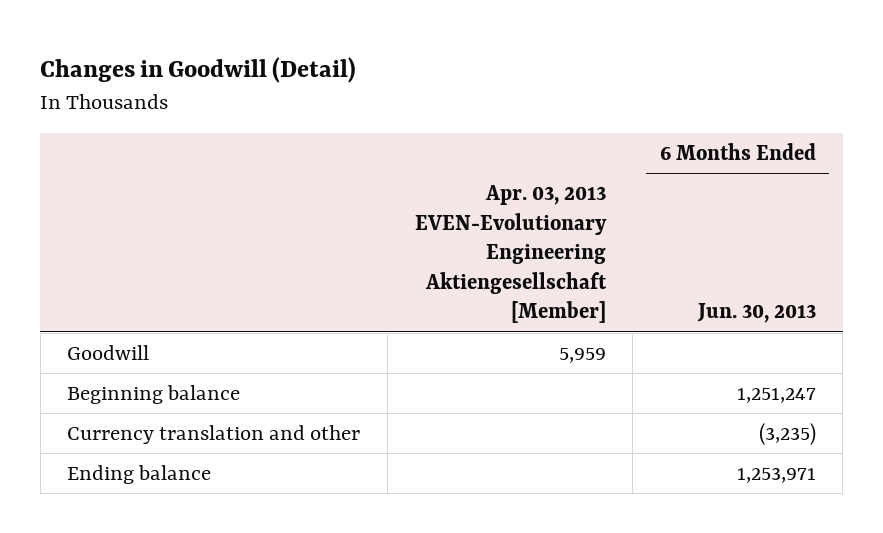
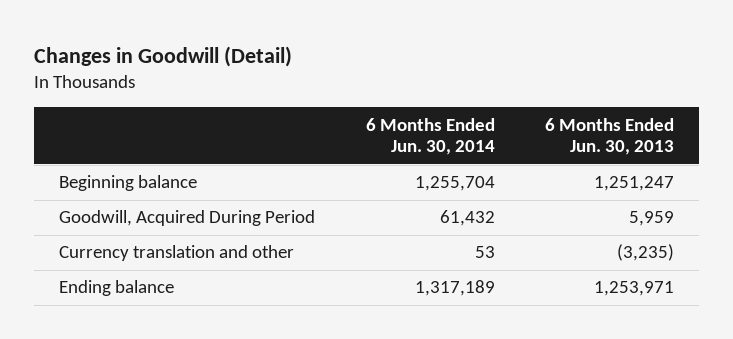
[414,184,607,324] Apr. 03, 2013 EVEN-Evolutionary Engineering Aktiengesellschaft [Member] -> none
none -> [365,117,495,156] 6 Months Ended Jun. 30, 2014
[67,344,150,360] Goodwill -> none
none -> [59,210,316,227] Goodwill, Acquired During Period

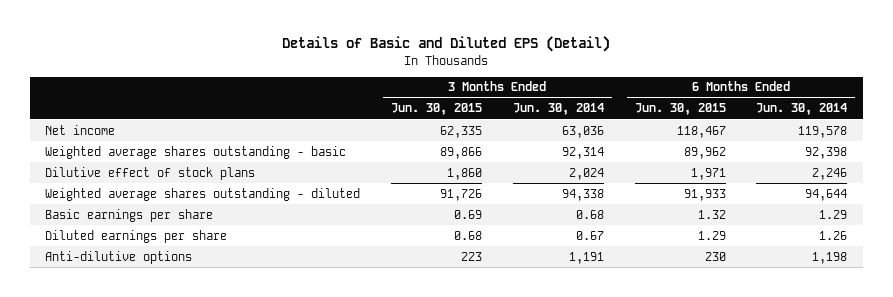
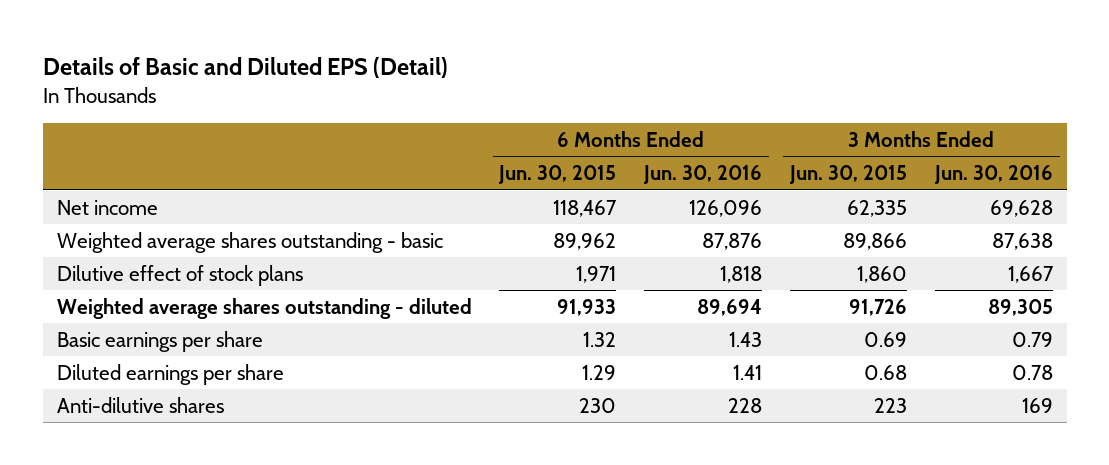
[512,103,604,116] Jun. 30, 2014 -> none
[756,103,848,116] Jun. 30, 2014 -> none
none -> [643,165,763,185] Jun. 30, 2016
none -> [933,165,1053,185] Jun. 30, 2016
[45,250,193,264] Anti-dilutive options -> [56,396,224,413] Anti-dilutive shares

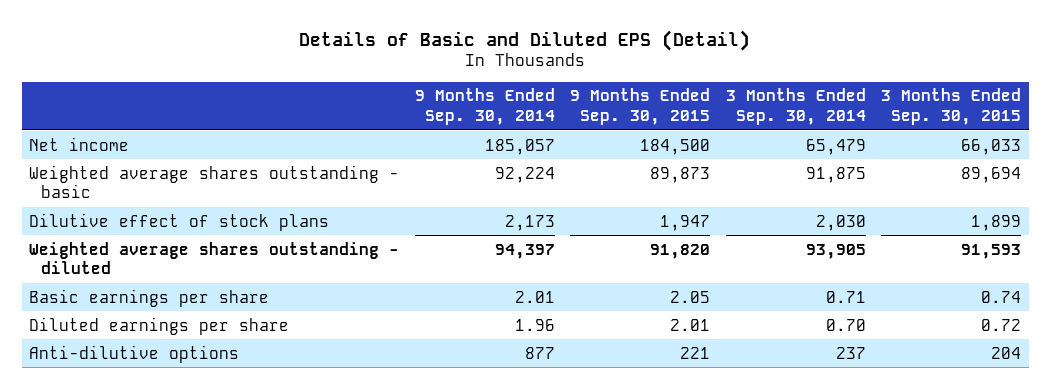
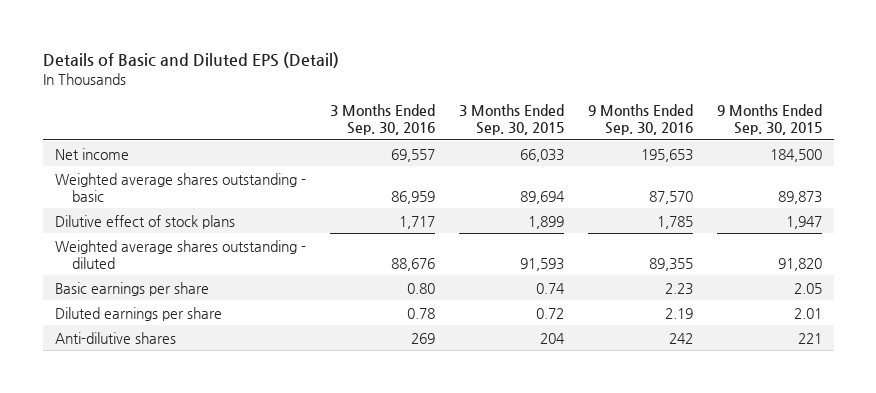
[414,88,555,125] 9 Months Ended Sep. 30, 2014 -> none
[725,88,866,125] 3 Months Ended Sep. 30, 2014 -> none
none -> [329,104,435,136] 3 Months Ended Sep. 30, 2016
none -> [587,104,693,136] 9 Months Ended Sep. 30, 2016
[29,344,240,363] Anti-dilutive options -> [54,331,176,344] Anti-dilutive shares

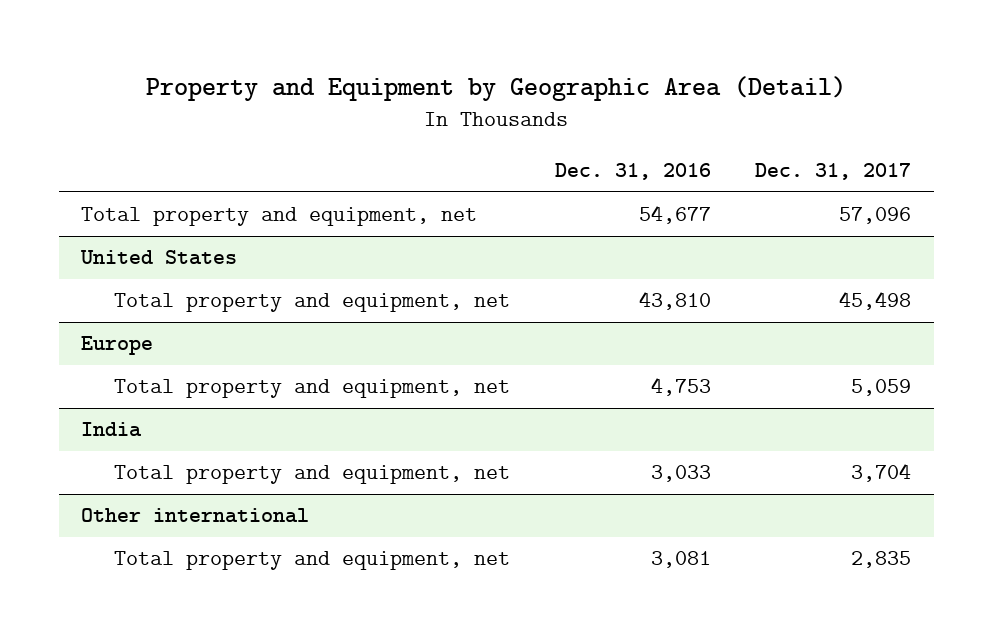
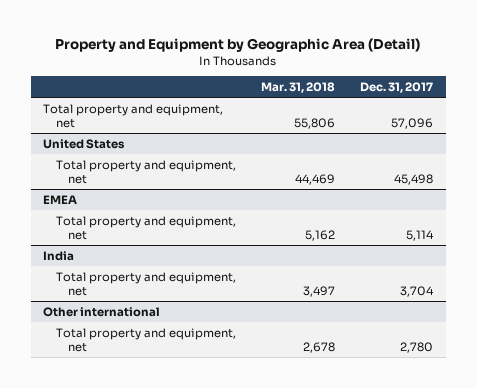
[554,163,711,181] Dec. 31, 2016 -> none
none -> [261,82,336,94] Mar. 31, 2018
[80,336,153,356] Europe -> none
none -> [43,194,78,204] EMEA
[851,379,912,397] 5,059 -> [406,229,435,241] 5,114
[851,551,912,569] 2,835 -> [400,341,434,353] 2,780

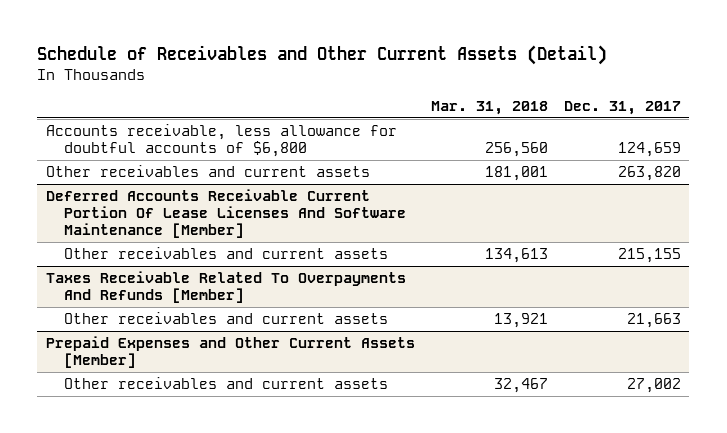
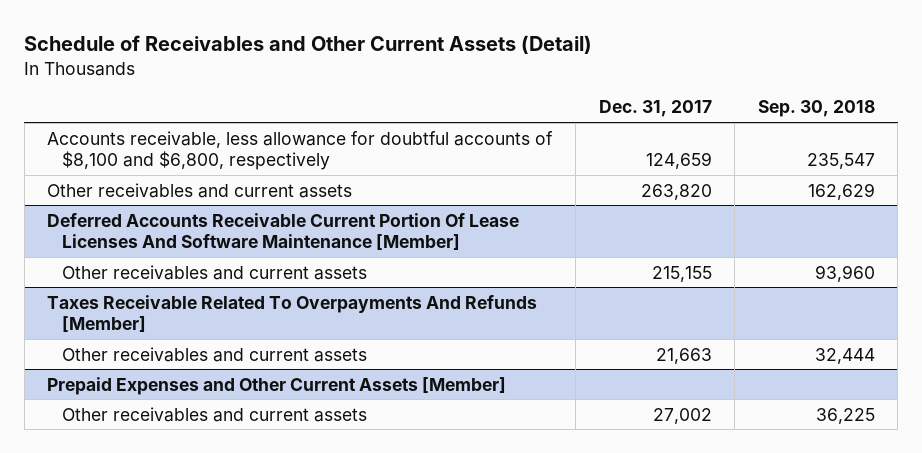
[430,101,548,116] Mar. 31, 2018 -> none
none -> [757,100,875,118] Sep. 30, 2018
[45,124,397,157] Accounts receivable, less allowance for doubtful accounts of $6,800 -> [47,130,554,170] Accounts receivable, less allowance for doubtful accounts of $8,100 and $6,800, respectively

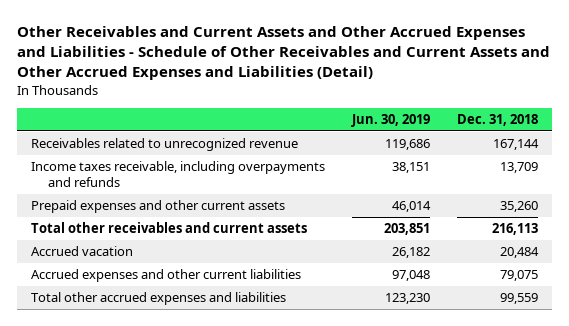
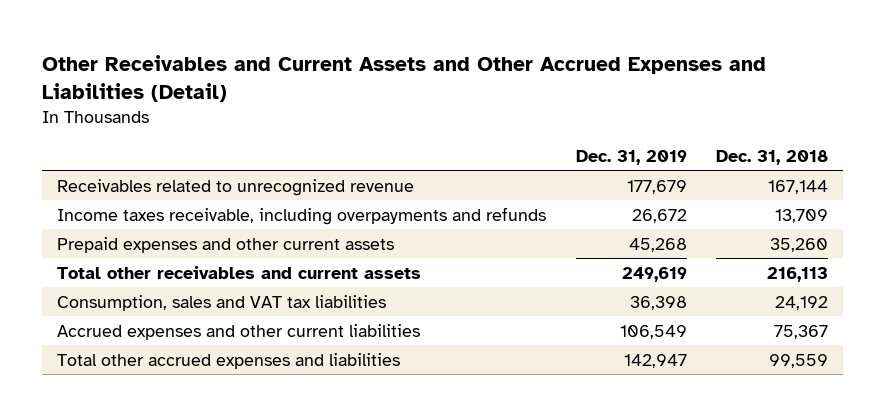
[16,26,550,81] Other Receivables and Current Assets and Other Accrued Expenses and Liabilities - Schedule of Other Receivables and Current Assets and Other Accrued Expenses and Liabilities (Detail) -> [42,54,767,102] Other Receivables and Current Assets and Other Accrued Expenses and Liabilities (Detail)
[350,114,430,128] Jun. 30, 2019 -> none
none -> [575,150,687,166] Dec. 31, 2019
[30,246,133,257] Accrued vacation -> none
none -> [57,294,387,311] Consumption, sales and VAT tax liabilities
[500,270,539,282] 79,075 -> [774,324,829,339] 75,367

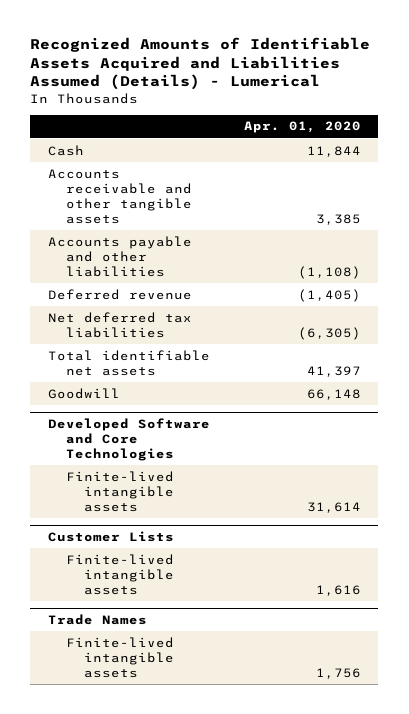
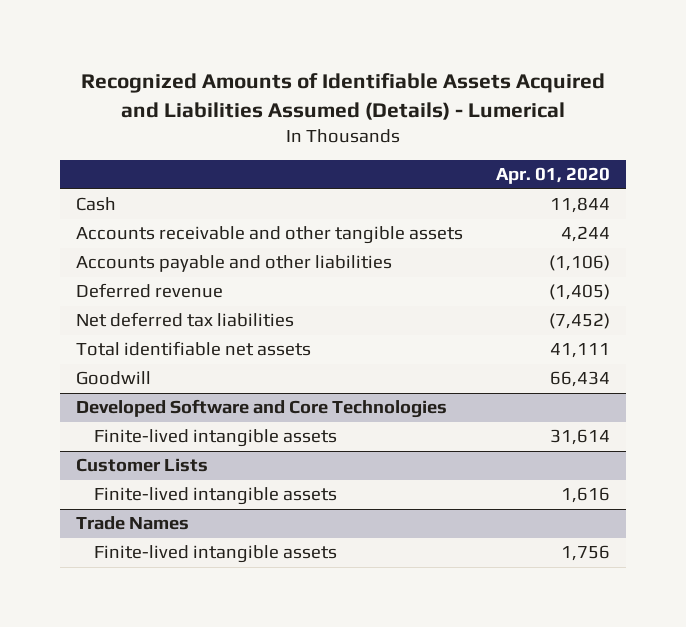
[316,213,362,225] 3,385 -> [560,226,610,243] 4,244
[298,265,362,279] (1,108) -> [548,255,610,272] (1,106)
[298,326,362,340] (6,305) -> [548,313,610,330] (7,452)
[307,365,362,377] 41,397 -> [549,343,610,359] 41,111
[307,388,362,400] 66,148 -> [549,371,610,388] 66,434

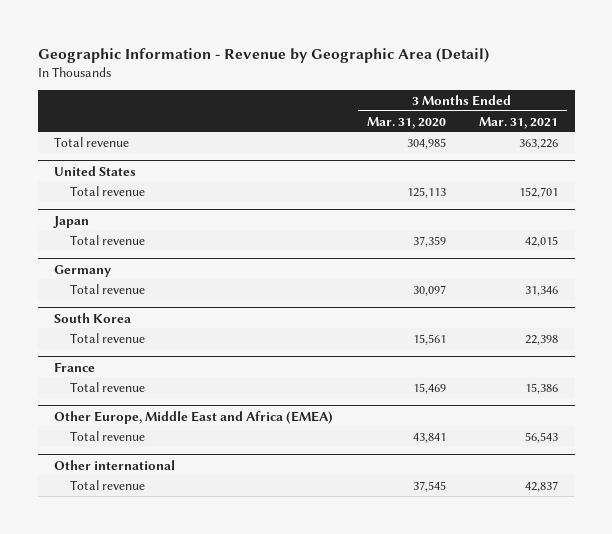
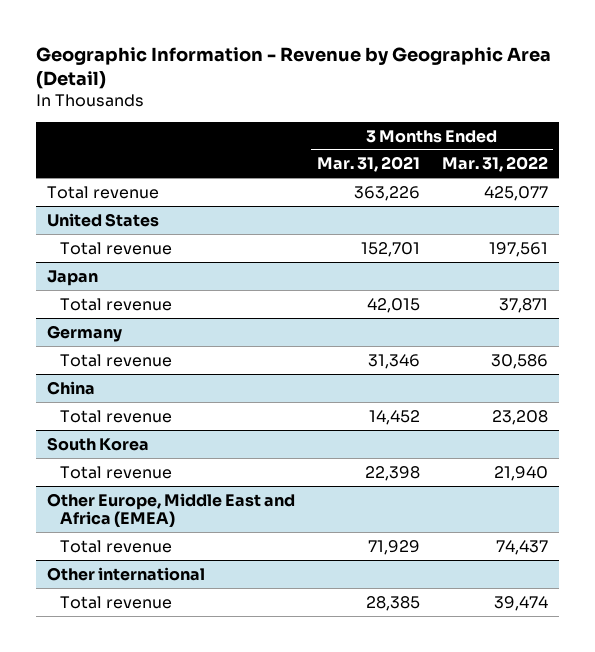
[366,116,446,129] Mar. 31, 2020 -> none
none -> [441,156,548,173] Mar. 31, 2022
none -> [47,380,96,395] China
none -> [59,409,172,423] Total revenue
[54,361,96,372] France -> none
[69,381,145,392] Total revenue -> none
[525,431,559,443] 56,543 -> [367,539,420,555] 71,929
[525,480,559,492] 42,837 -> [365,595,420,611] 28,385

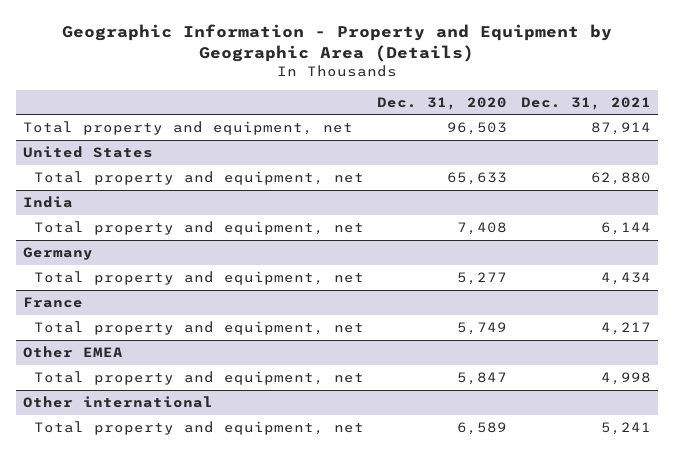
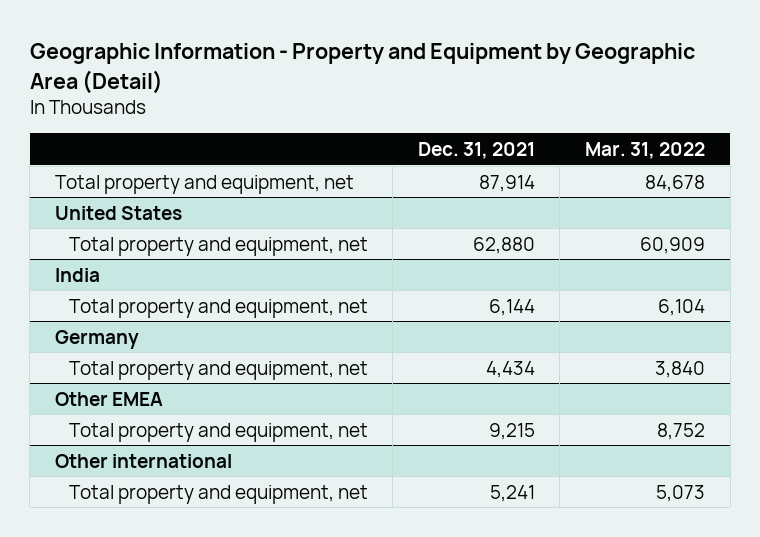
[62,24,613,63] Geographic Information - Property and Equipment by Geographic Area (Details) -> [29,43,695,94] Geographic Information - Property and Equipment by Geographic Area (Detail)
[377,96,508,110] Dec. 31, 2020 -> none
none -> [585,141,706,159] Mar. 31, 2022
[23,297,84,309] France -> none
[33,321,364,336] Total property and equipment, net -> none
[601,372,652,386] 4,998 -> [488,422,535,440] 9,215

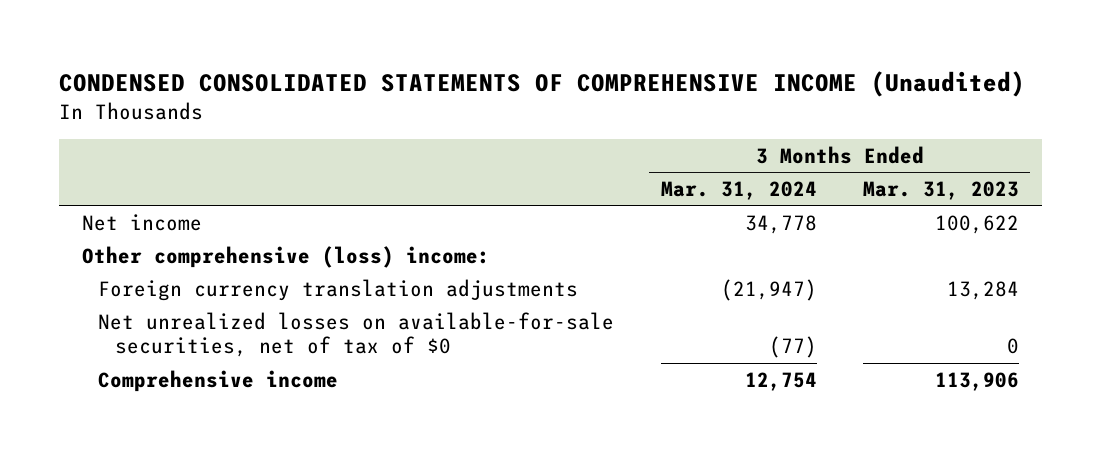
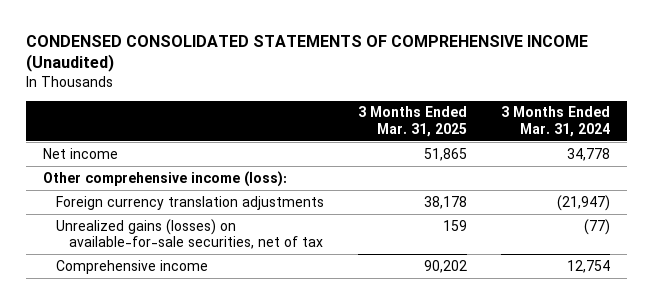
[862,181,1019,201] Mar. 31, 2023 -> none
none -> [358,106,468,137] 3 Months Ended Mar. 31, 2025
[81,245,490,268] Other comprehensive (loss) income: -> [42,170,287,187] Other comprehensive income (loss):
[98,311,615,358] Net unrealized losses on available-for-sale securities, net of tax of $0 -> [56,218,324,249] Unrealized gains (losses) on available-for-sale securities, net of tax

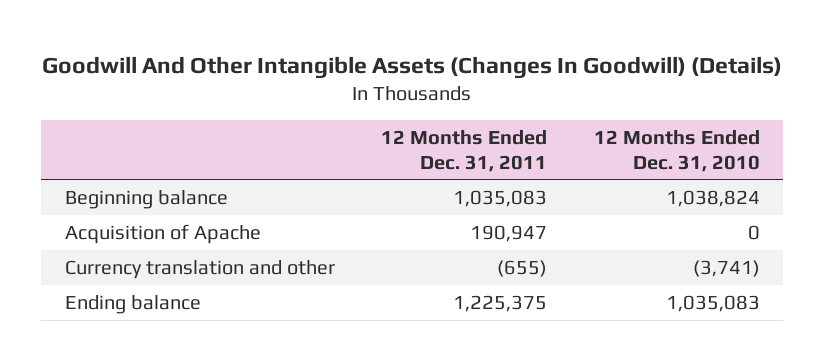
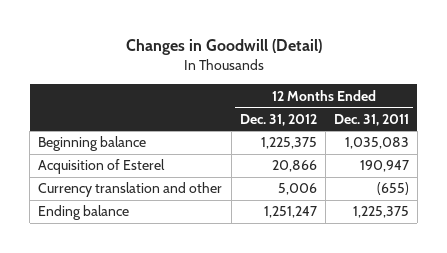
[42,55,783,79] Goodwill And Other Intangible Assets (Changes In Goodwill) (Details) -> [125,39,322,56] Changes in Goodwill (Detail)
[593,129,760,172] 12 Months Ended Dec. 31, 2010 -> none
none -> [239,113,317,126] Dec. 31, 2012
[64,223,261,244] Acquisition of Apache -> [38,159,166,175] Acquisition of Esterel

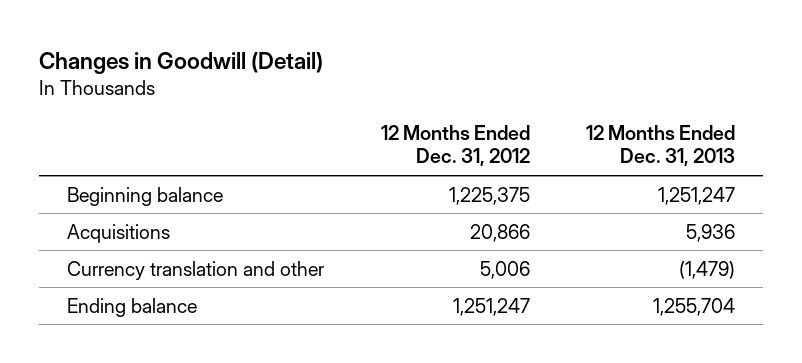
[333,113,409,126] Dec. 31, 2011 -> none
none -> [586,125,736,167] 12 Months Ended Dec. 31, 2013
[38,159,166,175] Acquisition of Esterel -> [66,223,170,243] Acquisitions

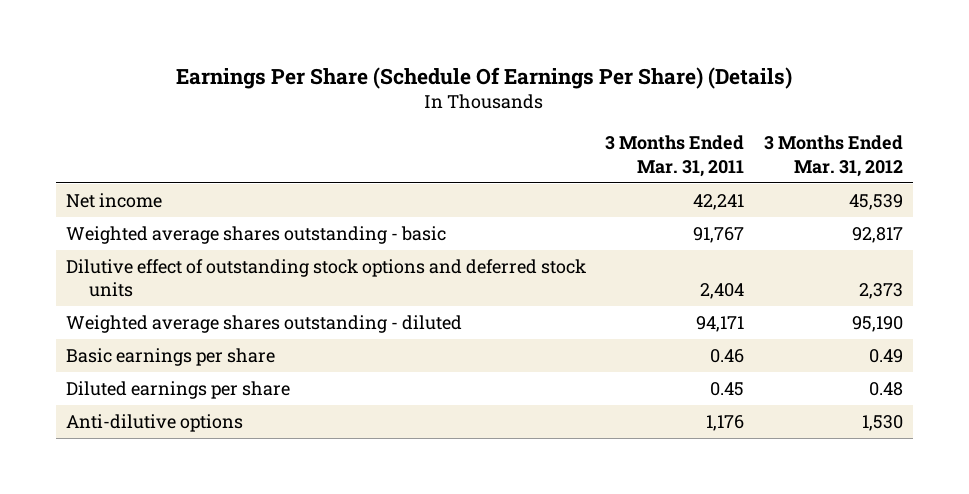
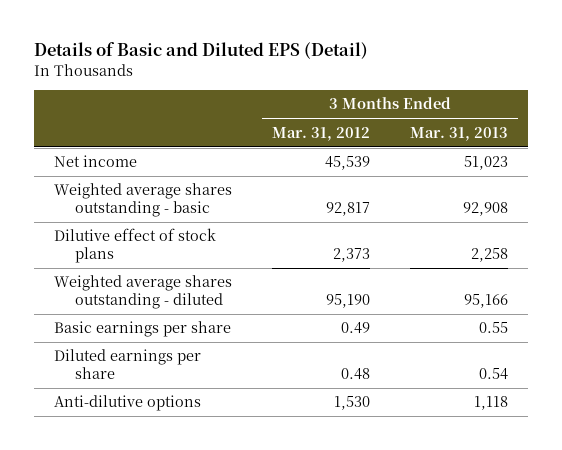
[176,66,793,89] Earnings Per Share (Schedule Of Earnings Per Share) (Details) -> [33,42,368,60] Details of Basic and Diluted EPS (Detail)
[605,135,745,177] 3 Months Ended Mar. 31, 2011 -> none
none -> [410,126,509,141] Mar. 31, 2013
[65,258,586,298] Dilutive effect of outstanding stock options and deferred stock units -> [53,228,216,263] Dilutive effect of stock plans

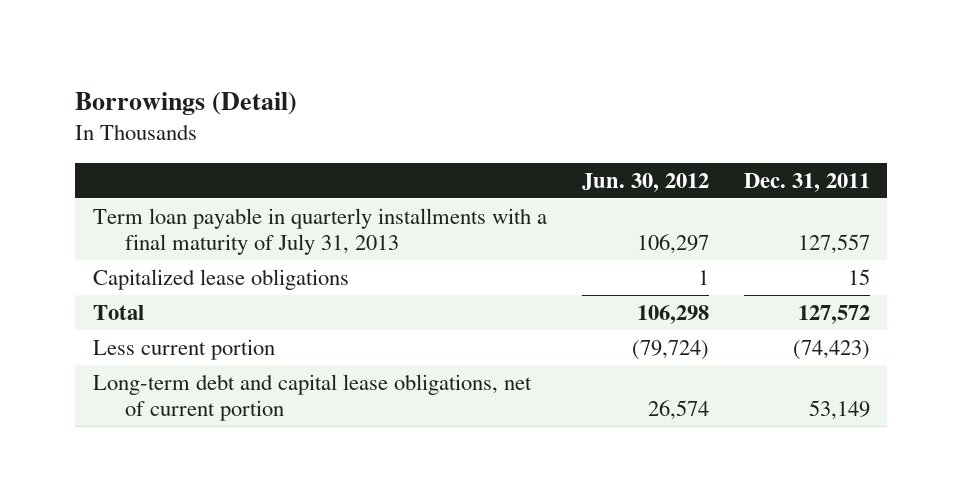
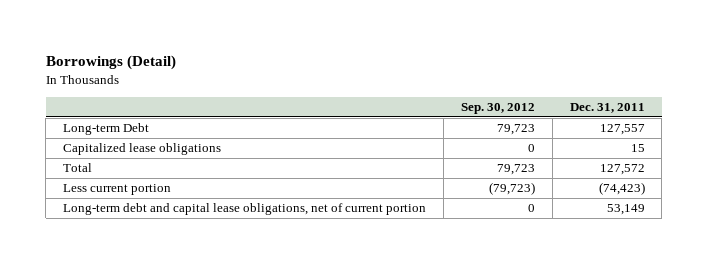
[581,172,709,192] Jun. 30, 2012 -> none
none -> [460,103,535,115] Sep. 30, 2012
[92,207,547,255] Term loan payable in quarterly installments with a final maturity of July 31, 2013 -> [63,123,150,136] Long-term Debt

